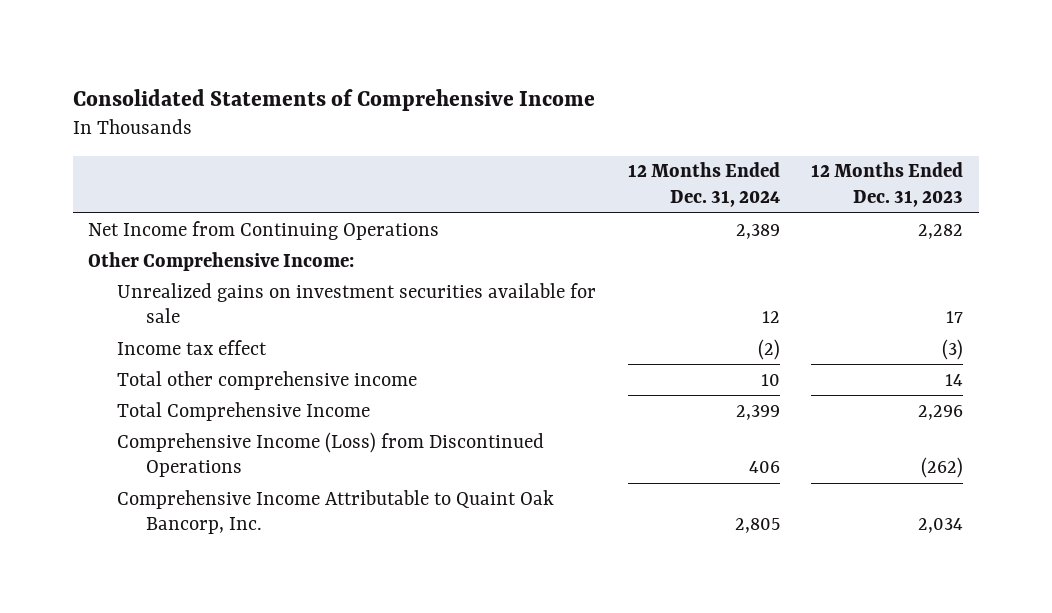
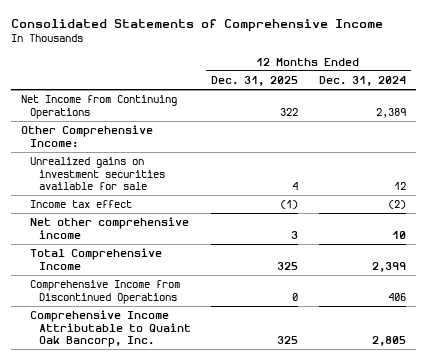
[811,162,964,207] 12 Months Ended Dec. 31, 2023 -> none
none -> [211,76,299,87] Dec. 31, 2025
[116,370,417,390] Total other comprehensive income -> [29,217,189,239] Net other comprehensive income
[116,431,544,478] Comprehensive Income (Loss) from Discontinued Operations -> [29,280,180,304] Comprehensive Income from Discontinued Operations

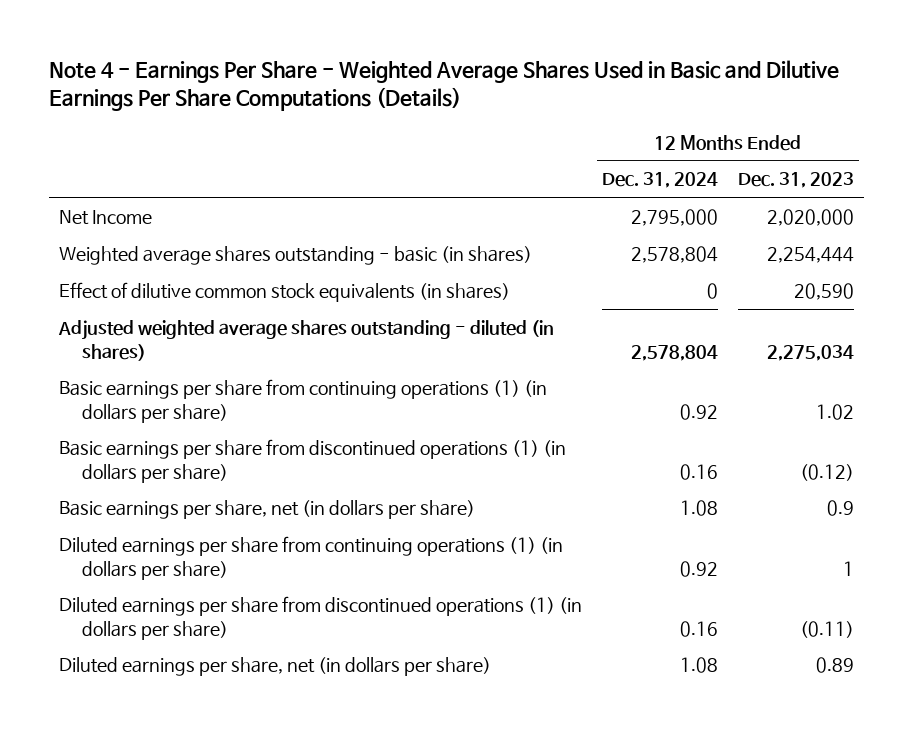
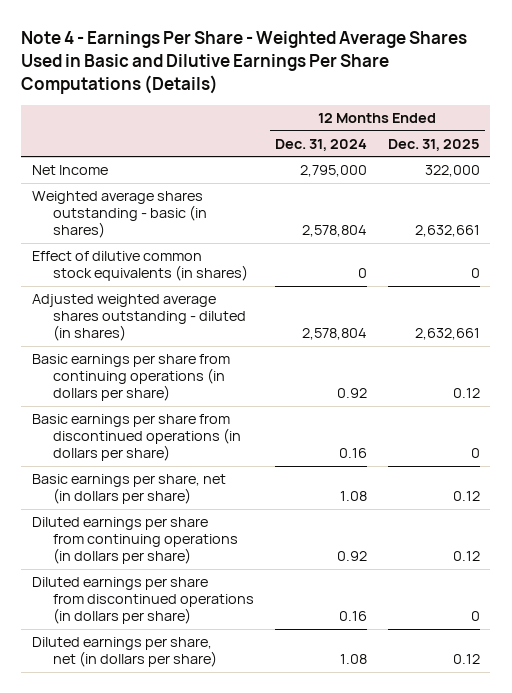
[737,172,854,189] Dec. 31, 2023 -> none
none -> [387,138,480,151] Dec. 31, 2025
[59,378,548,423] Basic earnings per share from continuing operations (1) (in dollars per share) -> [31,354,230,402] Basic earnings per share from continuing operations (in dollars per share)
[59,438,567,483] Basic earnings per share from discontinued operations (1) (in dollars per share) -> [31,414,242,462] Basic earnings per share from discontinued operations (in dollars per share)
[59,535,564,580] Diluted earnings per share from continuing operations (1) (in dollars per share) -> [31,517,239,565] Diluted earnings per share from continuing operations (in dollars per share)
[59,595,583,640] Diluted earnings per share from discontinued operations (1) (in dollars per share) -> [31,577,255,625] Diluted earnings per share from discontinued operations (in dollars per share)

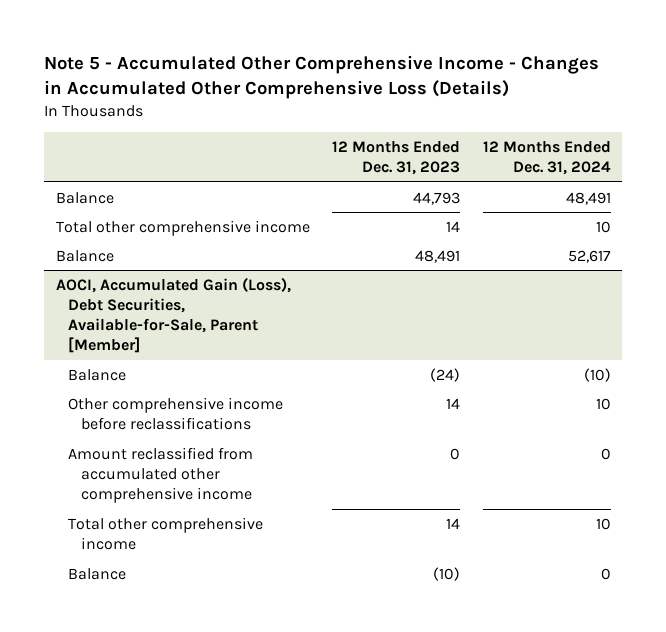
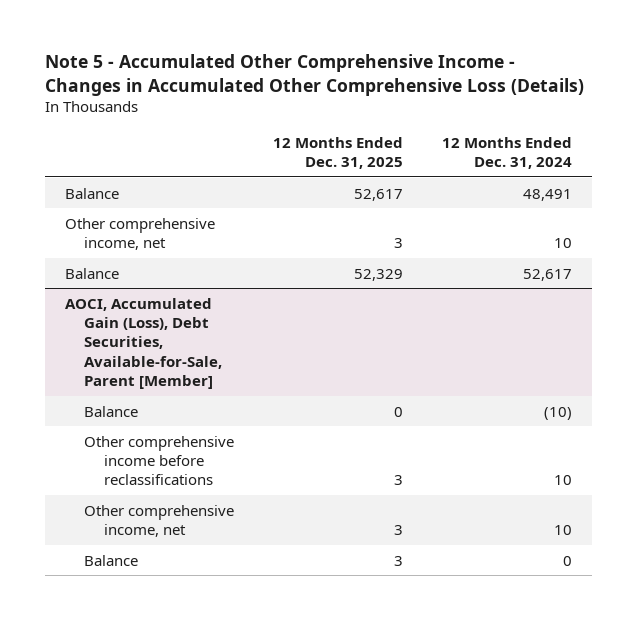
[332,141,461,176] 12 Months Ended Dec. 31, 2023 -> none
none -> [273,136,404,169] 12 Months Ended Dec. 31, 2025
[55,219,310,236] Total other comprehensive income -> [64,217,215,250] Other comprehensive income, net
[68,446,254,503] Amount reclassified from accumulated other comprehensive income -> none
[68,516,264,550] Total other comprehensive income -> [84,504,235,537] Other comprehensive income, net

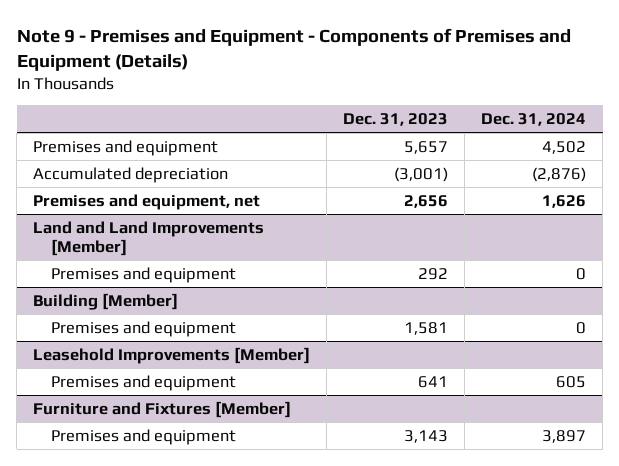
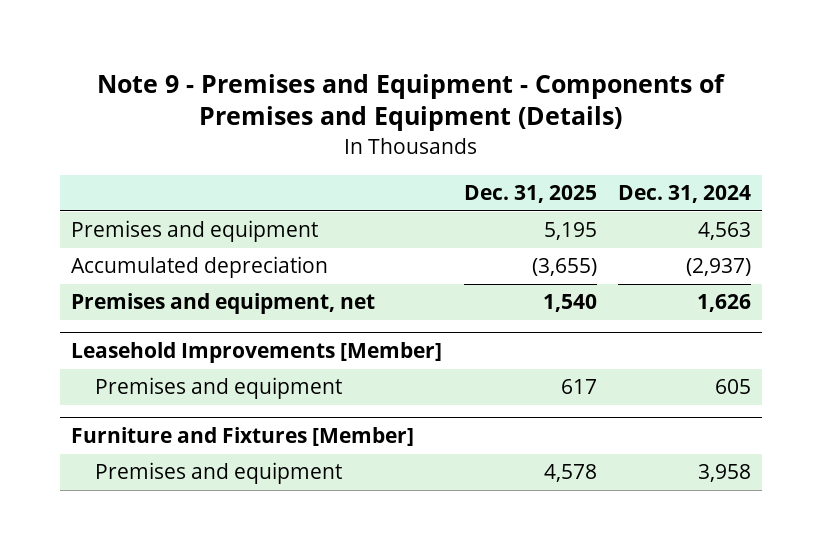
[343,113,449,127] Dec. 31, 2023 -> none
none -> [463,185,597,204] Dec. 31, 2025
[542,140,587,154] 4,502 -> [698,222,752,241] 4,563
[532,166,587,182] (2,876) -> [686,258,752,277] (2,937)
[33,220,265,257] Land and Land Improvements [Member] -> none
[51,266,237,283] Premises and equipment -> none
[33,292,179,310] Building [Member] -> none
[51,320,237,337] Premises and equipment -> none
[542,429,587,443] 3,897 -> [698,464,752,483] 3,958

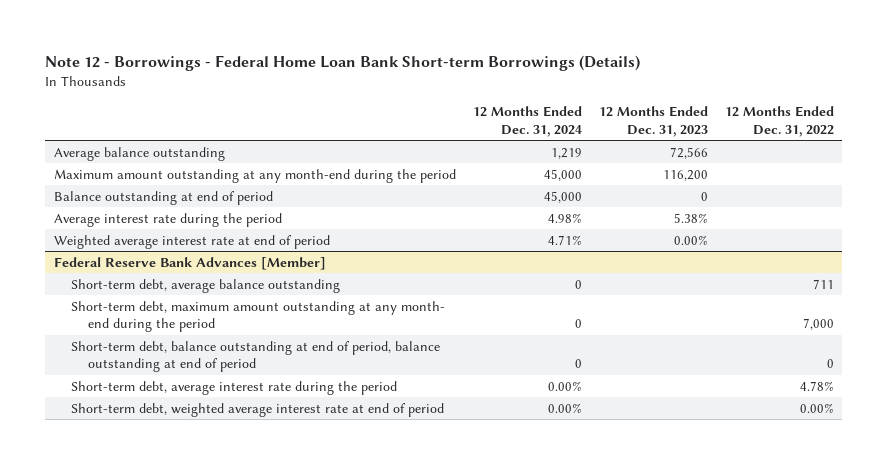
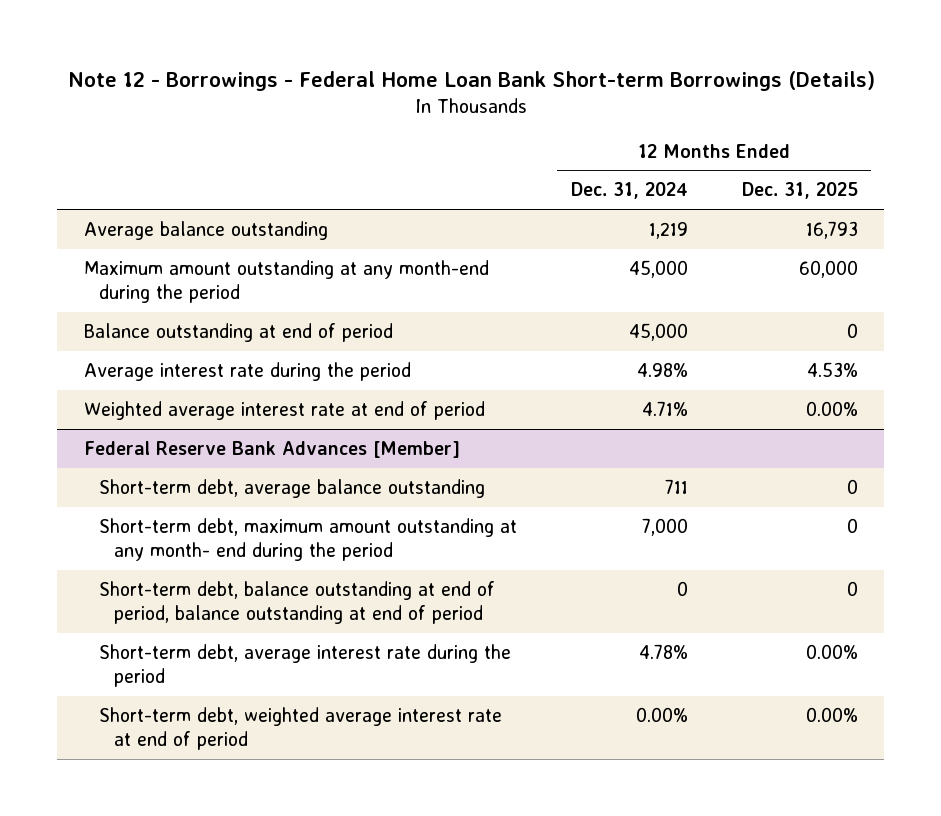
[598,105,708,137] 12 Months Ended Dec. 31, 2023 -> none
[724,105,834,137] 12 Months Ended Dec. 31, 2022 -> none
none -> [741,182,858,200] Dec. 31, 2025
[574,279,582,289] 0 -> [664,478,688,494] 711
[574,319,582,329] 0 -> [641,517,688,536] 7,000
[547,380,582,391] 0.00% -> [638,643,688,659] 4.78%

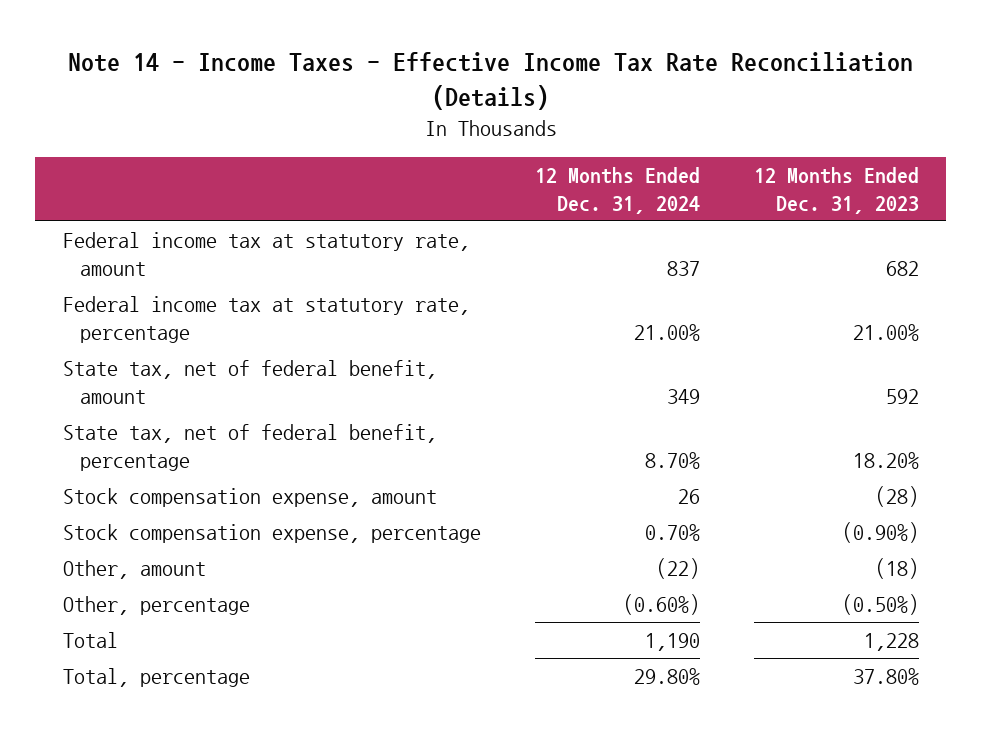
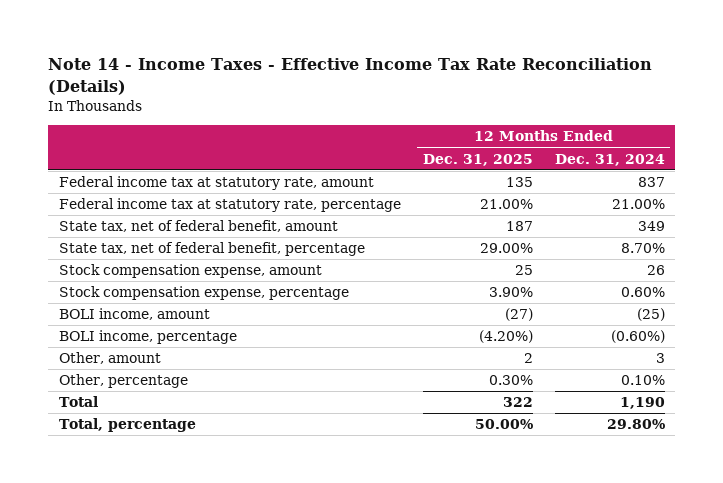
[754,166,920,215] 12 Months Ended Dec. 31, 2023 -> none
none -> [422,153,533,166] Dec. 31, 2025
[644,523,700,541] 0.70% -> [620,287,665,298] 0.60%
none -> [58,308,210,321] BOLI income, amount
none -> [58,330,237,345] BOLI income, percentage
[655,557,700,579] (22) -> [655,353,665,364] 3
[622,593,700,615] (0.60%) -> [620,375,665,386] 0.10%

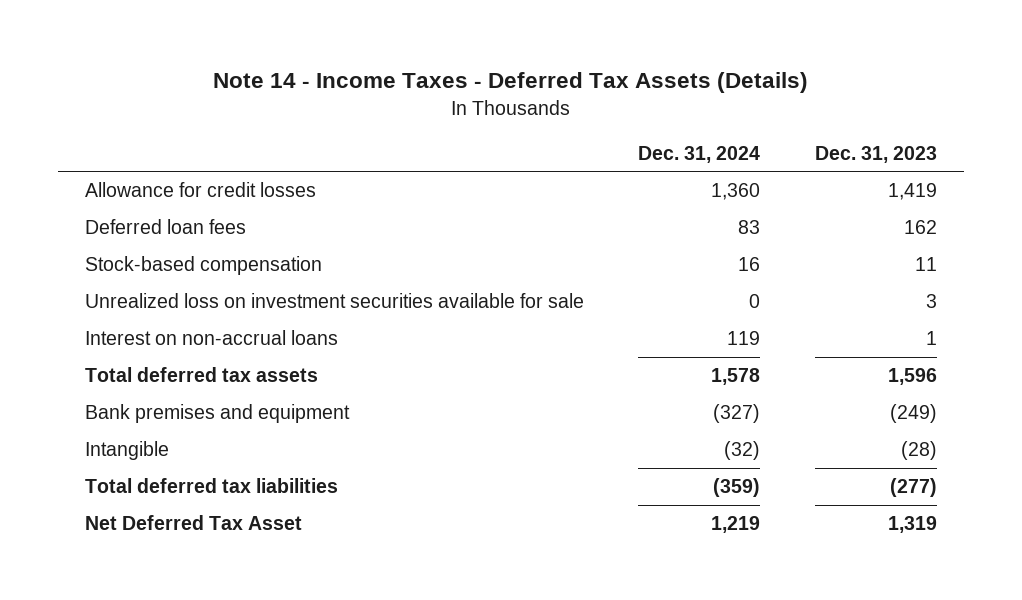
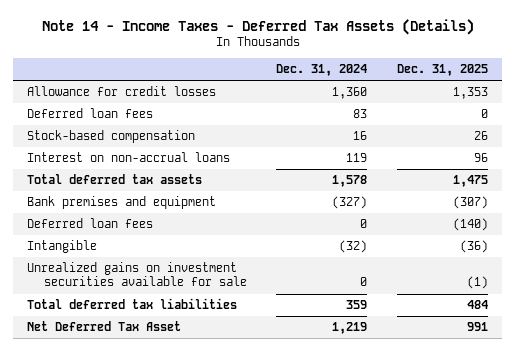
[814,145,937,163] Dec. 31, 2023 -> none
none -> [396,64,488,77] Dec. 31, 2025
[85,293,585,309] Unrealized loss on investment securities available for sale -> none
none -> [27,218,154,229] Deferred loan fees
none -> [27,262,248,287] Unrealized gains on investment securities available for sale
[713,478,761,498] (359) -> [346,300,368,310] 359

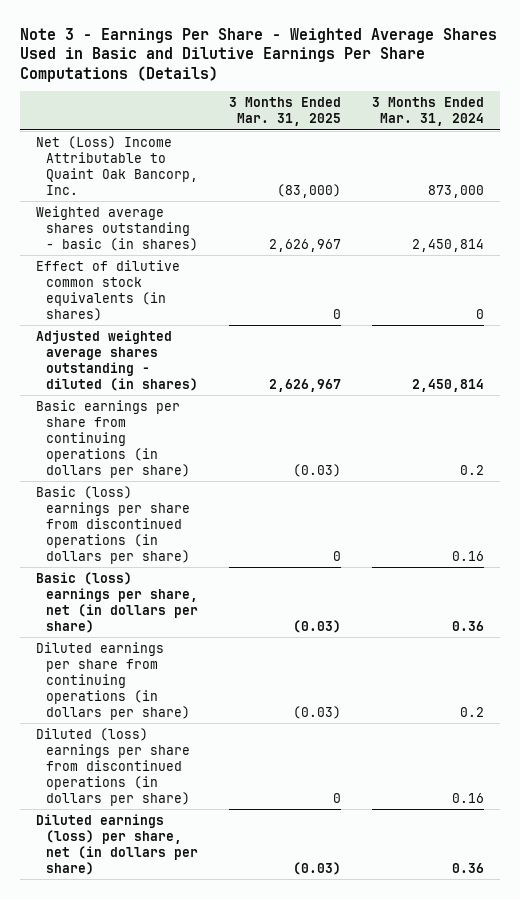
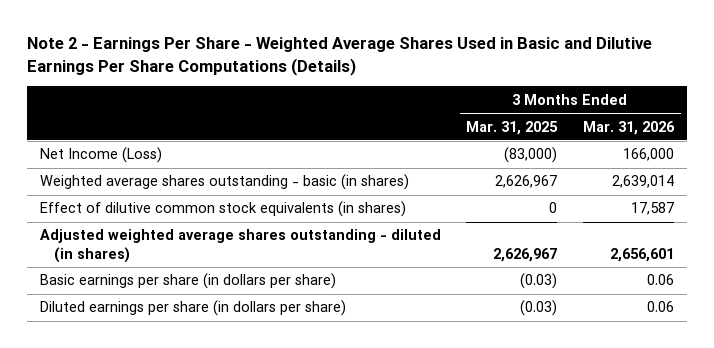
[20,27,498,82] Note 3 - Earnings Per Share - Weighted Average Shares Used in Basic and Dilutive Earnings Per Share Computations (Details) -> [26,37,652,76] Note 2 - Earnings Per Share - Weighted Average Shares Used in Basic and Dilutive Earnings Per Share Computations (Details)
[372,97,485,127] 3 Months Ended Mar. 31, 2024 -> none
none -> [583,120,676,135] Mar. 31, 2026
[35,135,199,195] Net (Loss) Income Attributable to Quaint Oak Bancorp, Inc. -> [39,147,162,164] Net Income (Loss)
[35,399,191,478] Basic earnings per share from continuing operations (in dollars per share) -> none
[35,485,191,564] Basic (loss) earnings per share from discontinued operations (in dollars per share) -> none
[35,641,191,720] Diluted earnings per share from continuing operations (in dollars per share) -> none
[35,727,191,806] Diluted (loss) earnings per share from discontinued operations (in dollars per share) -> none
[35,571,199,633] Basic (loss) earnings per share, net (in dollars per share) -> [39,273,336,290] Basic earnings per share (in dollars per share)
[35,813,199,875] Diluted earnings (loss) per share, net (in dollars per share) -> [39,300,346,317] Diluted earnings per share (in dollars per share)

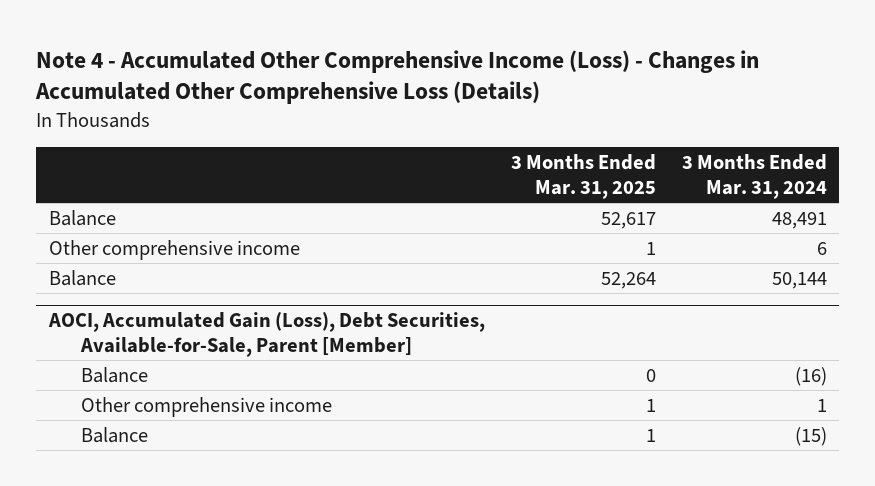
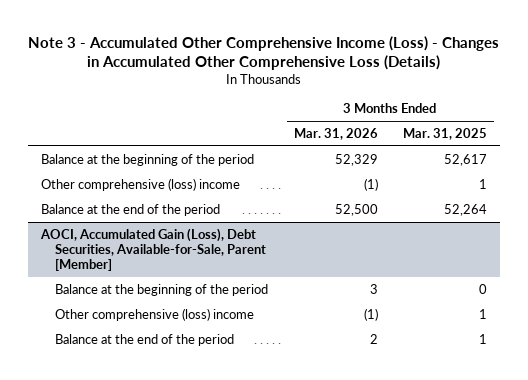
[34,49,759,105] Note 4 - Accumulated Other Comprehensive Income (Loss) - Changes in Accumulated Other Comprehensive Loss (Details) -> [28,35,500,70] Note 3 - Accumulated Other Comprehensive Income (Loss) - Changes in Accumulated Other Comprehensive Loss (Details)
[681,154,827,199] 3 Months Ended Mar. 31, 2024 -> none
none -> [293,127,378,140] Mar. 31, 2026
[48,209,116,226] Balance -> [41,153,255,166] Balance at the beginning of the period
[48,239,300,260] Other comprehensive income -> [41,177,241,191] Other comprehensive (loss) income
[48,269,116,286] Balance -> [41,203,221,216] Balance at the end of the period
[80,366,148,383] Balance -> [55,283,269,296] Balance at the beginning of the period
[80,396,332,417] Other comprehensive income -> [55,307,255,321] Other comprehensive (loss) income
[80,426,148,443] Balance -> [55,333,235,346] Balance at the end of the period

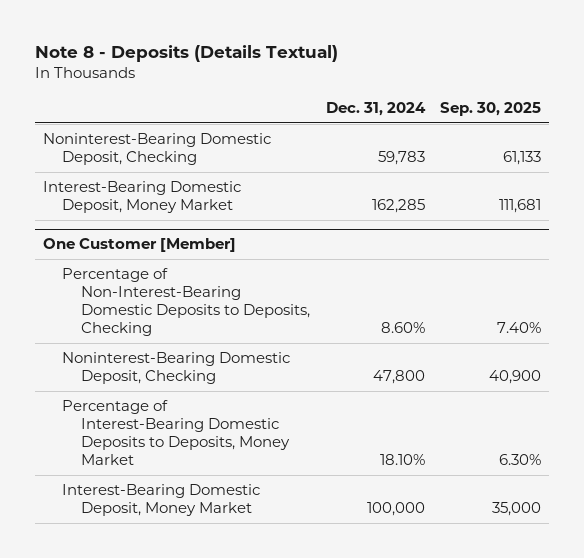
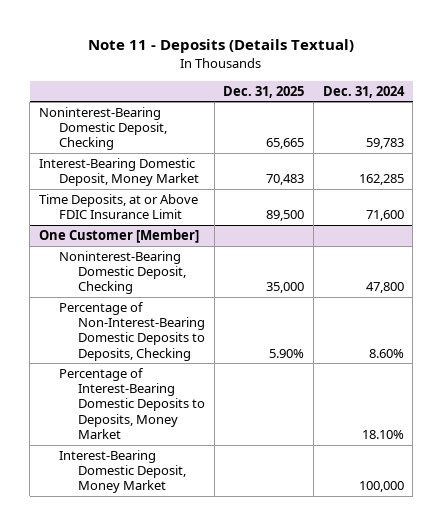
[35,45,339,63] Note 8 - Deposits (Details Textual) -> [88,39,355,54] Note 11 - Deposits (Details Textual)
[440,102,542,117] Sep. 30, 2025 -> none
none -> [223,85,305,98] Dec. 31, 2025
none -> [38,193,198,220] Time Deposits, at or Above FDIC Insurance Limit
[62,268,311,337] Percentage of Non-Interest-Bearing Domestic Deposits to Deposits, Checking -> [58,301,206,361] Percentage of Non-Interest-Bearing Domestic Deposits to Deposits, Checking

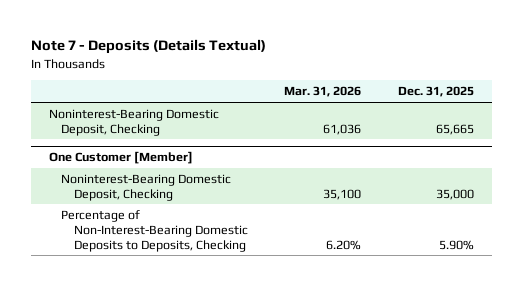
[88,39,355,54] Note 11 - Deposits (Details Textual) -> [30,39,266,55] Note 7 - Deposits (Details Textual)
[322,85,405,98] Dec. 31, 2024 -> none
none -> [284,86,362,98] Mar. 31, 2026
[38,157,199,187] Interest-Bearing Domestic Deposit, Money Market -> none
[38,193,198,220] Time Deposits, at or Above FDIC Insurance Limit -> none
[58,367,206,439] Percentage of Interest-Bearing Domestic Deposits to Deposits, Money Market -> none
[58,449,187,494] Interest-Bearing Domestic Deposit, Money Market -> none

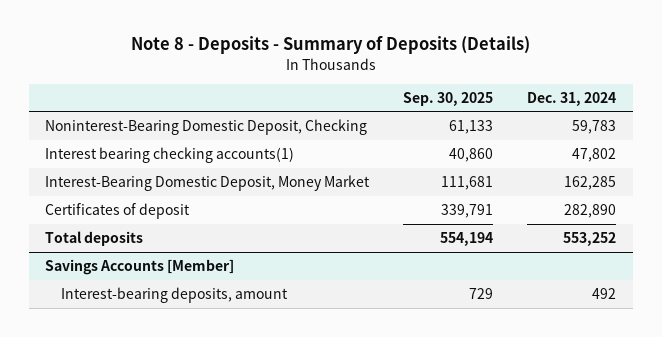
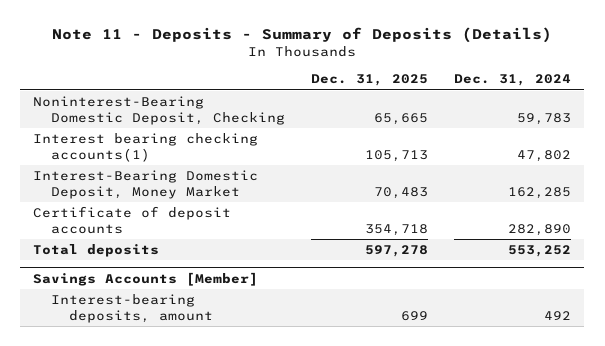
[130,36,530,55] Note 8 - Deposits - Summary of Deposits (Details) -> [52,27,553,44] Note 11 - Deposits - Summary of Deposits (Details)
[403,91,494,106] Sep. 30, 2025 -> none
none -> [311,74,429,87] Dec. 31, 2025
[45,203,191,220] Certificates of deposit -> [33,205,232,234] Certificate of deposit accounts

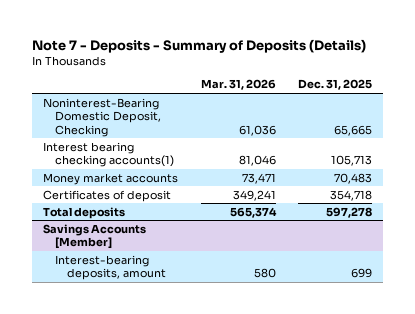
[52,27,553,44] Note 11 - Deposits - Summary of Deposits (Details) -> [32,38,367,53] Note 7 - Deposits - Summary of Deposits (Details)
[454,74,572,87] Dec. 31, 2024 -> none
none -> [200,79,276,91] Mar. 31, 2026
[33,169,259,199] Interest-Bearing Domestic Deposit, Money Market -> [43,172,179,185] Money market accounts
[33,205,232,234] Certificate of deposit accounts -> [43,189,172,202] Certificates of deposit

